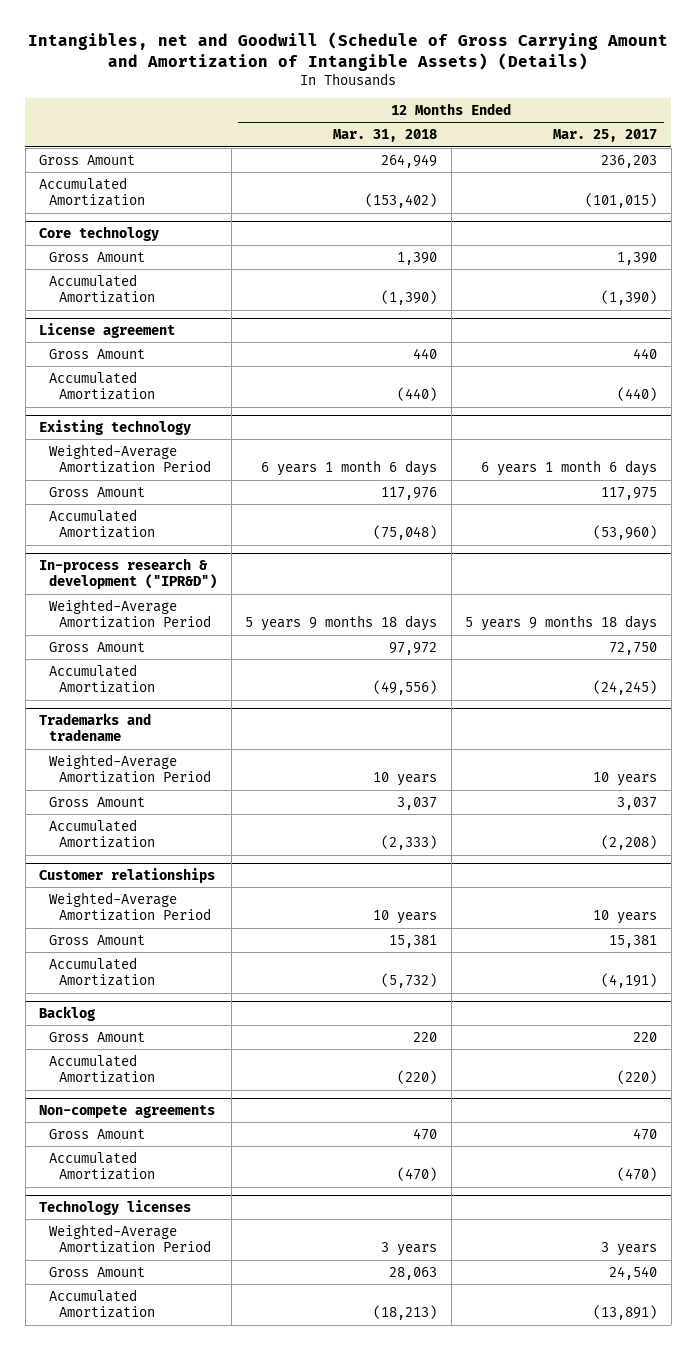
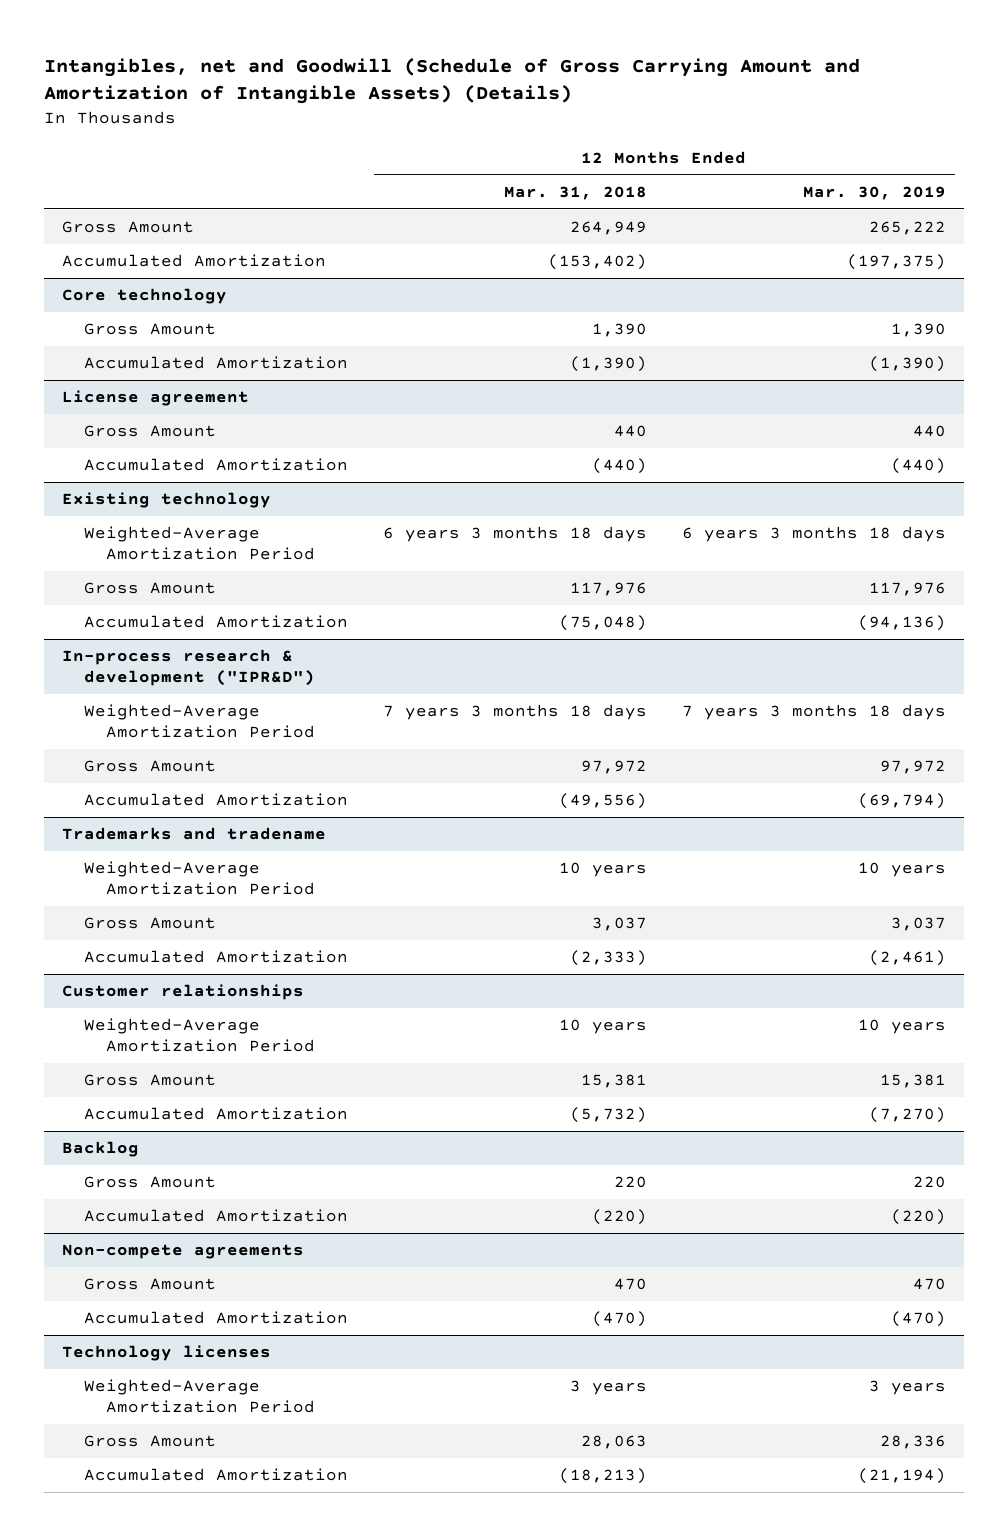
[553,129,658,143] Mar. 25, 2017 -> none
none -> [803,185,947,200] Mar. 30, 2019
[261,460,438,477] 6 years 1 month 6 days -> [382,526,647,543] 6 years 3 months 18 days
[245,615,438,632] 5 years 9 months 18 days -> [382,704,647,721] 7 years 3 months 18 days

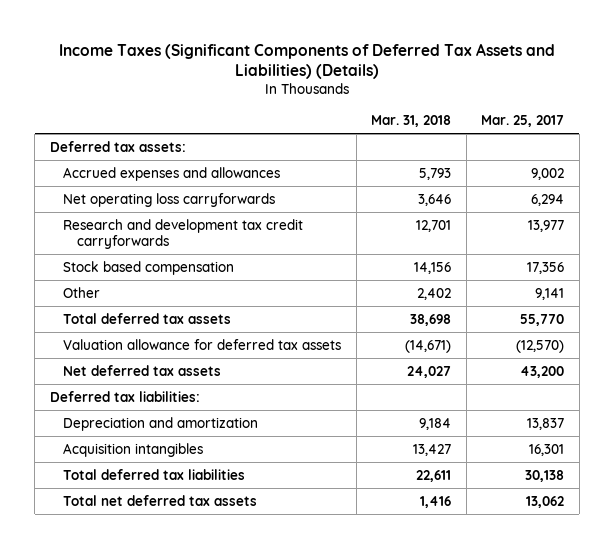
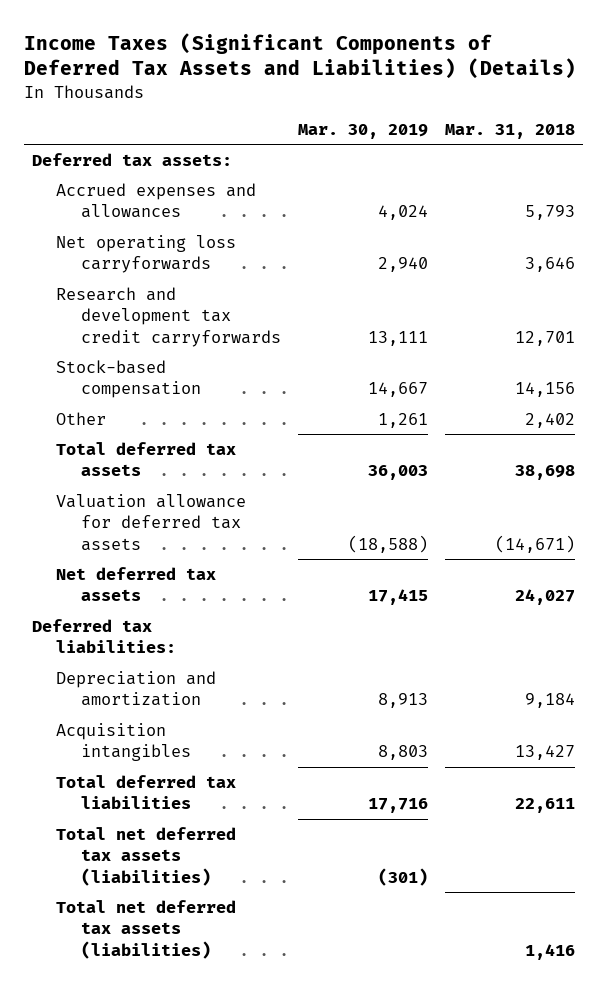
[481,115,565,128] Mar. 25, 2017 -> none
none -> [297,124,428,140] Mar. 30, 2019
[63,260,235,275] Stock based compensation -> [56,359,201,399] Stock-based compensation
none -> [56,826,237,886] Total net deferred tax assets (liabilities)
[63,494,258,506] Total net deferred tax assets -> [56,899,237,959] Total net deferred tax assets (liabilities)

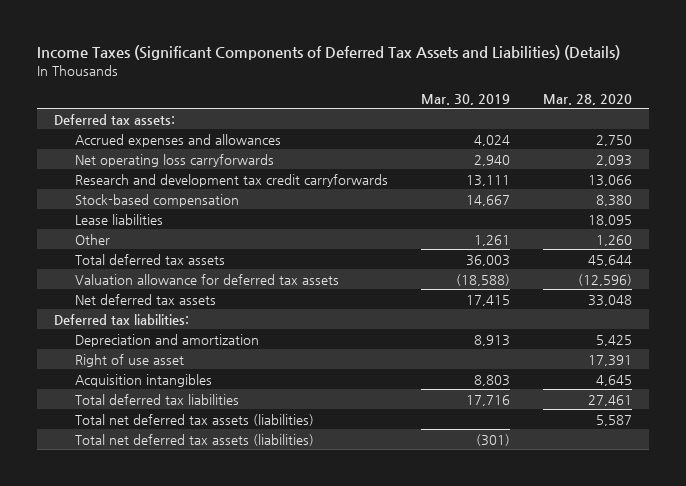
[444,124,575,140] Mar. 31, 2018 -> none
none -> [543,93,633,105] Mar. 28, 2020
none -> [74,213,163,225] Lease liabilities
none -> [74,353,184,367] Right of use asset
[56,826,237,886] Total net deferred tax assets (liabilities) -> [74,433,314,446] Total net deferred tax assets (liabilities)

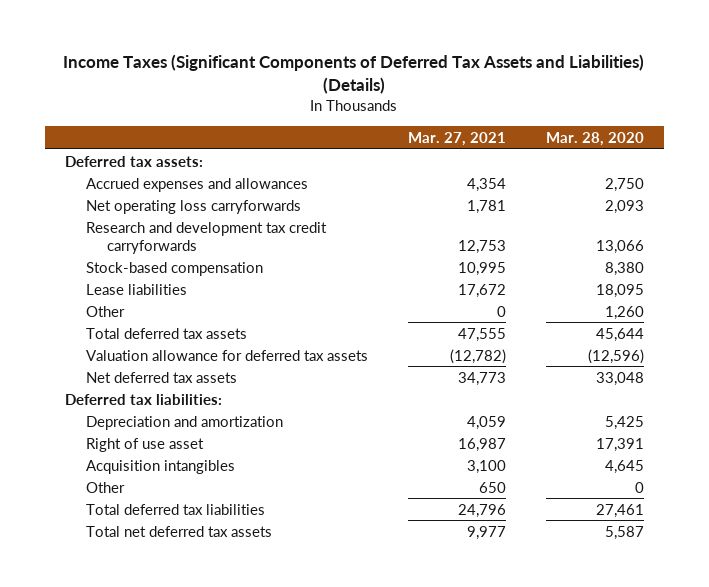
[420,93,510,105] Mar. 30, 2019 -> none
none -> [407,131,506,146] Mar. 27, 2021
none -> [86,481,126,493] Other
[74,433,314,446] Total net deferred tax assets (liabilities) -> none
[74,413,314,426] Total net deferred tax assets (liabilities) -> [86,525,273,537] Total net deferred tax assets

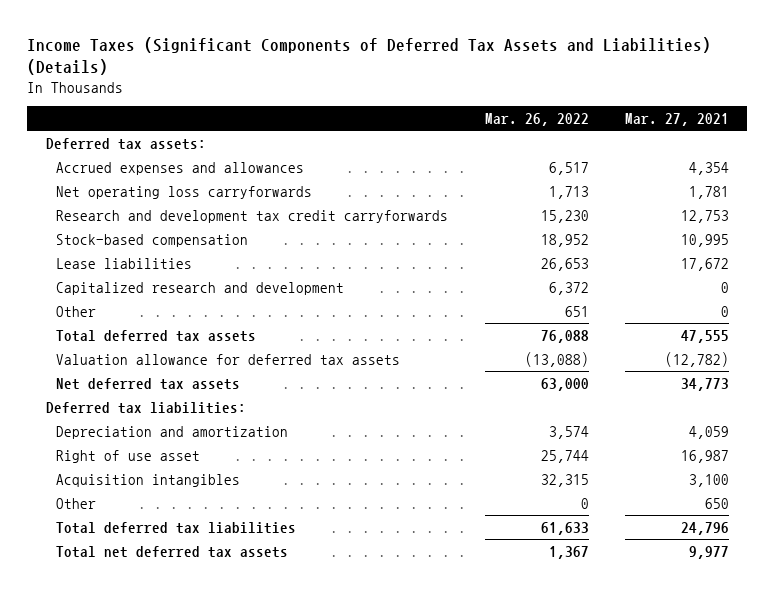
[545,131,644,146] Mar. 28, 2020 -> none
none -> [484,112,589,126] Mar. 26, 2022
none -> [56,281,345,295] Capitalized research and development

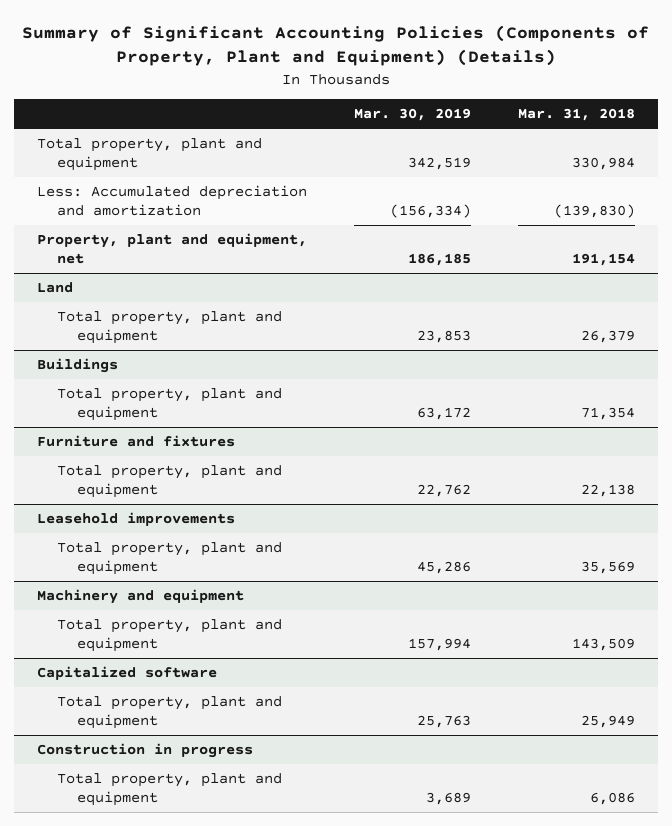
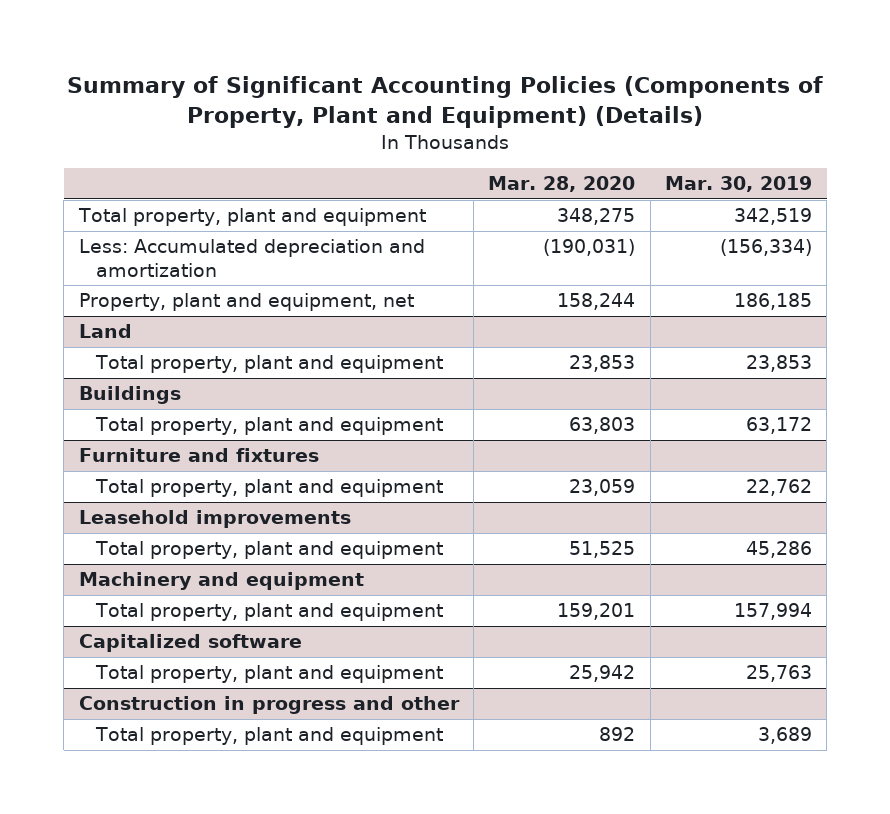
[517,108,635,122] Mar. 31, 2018 -> none
none -> [488,176,636,193] Mar. 28, 2020
[37,743,254,759] Construction in progress -> [78,696,460,715] Construction in progress and other

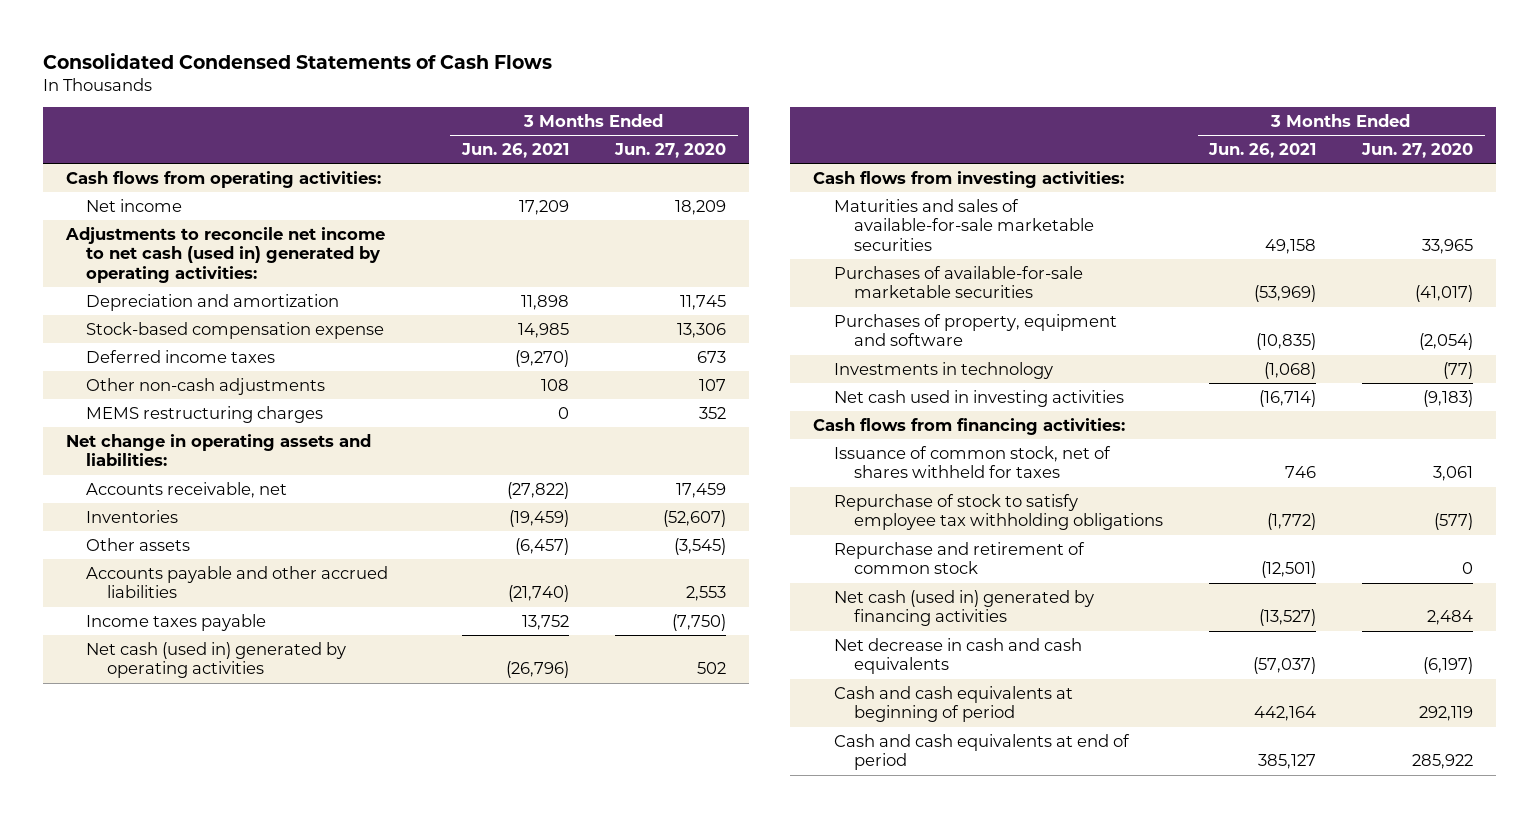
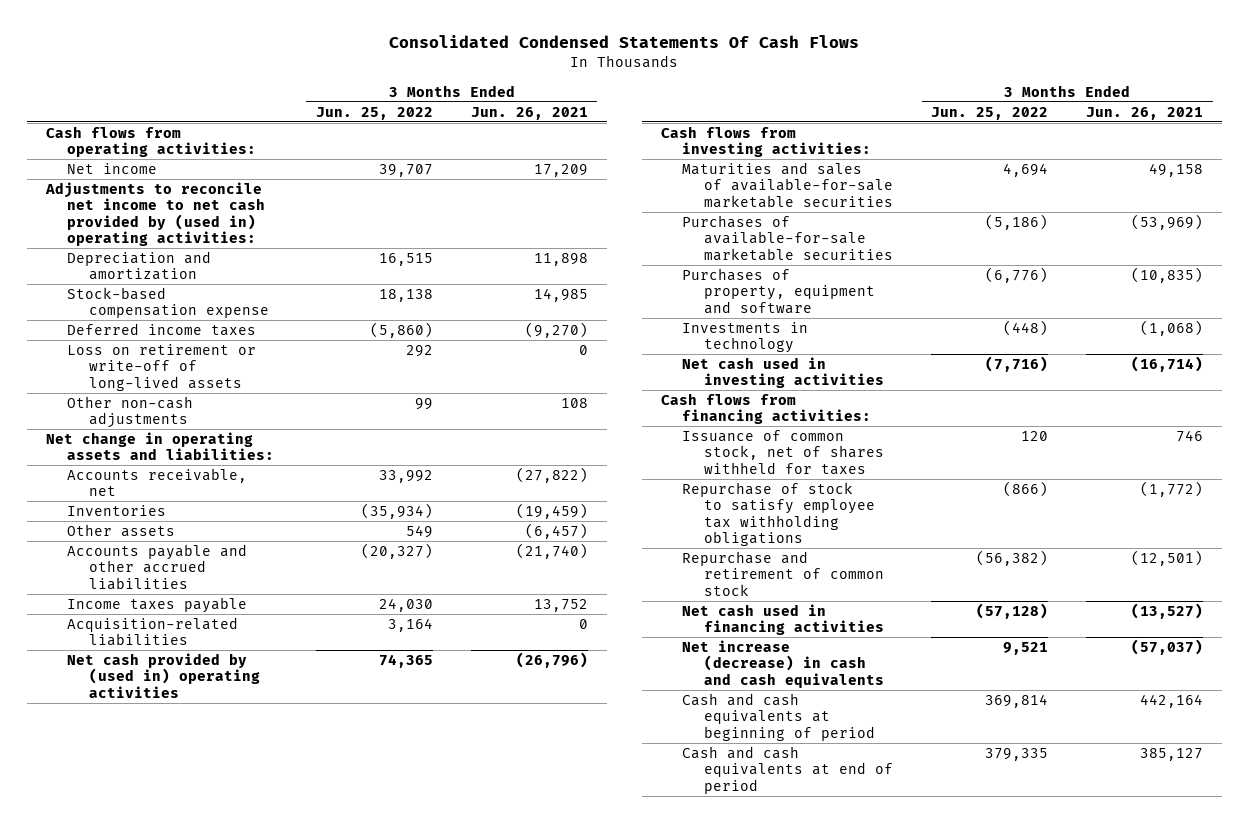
[42,52,552,69] Consolidated Condensed Statements of Cash Flows -> [389,35,860,49] Consolidated Condensed Statements Of Cash Flows
[613,143,726,159] Jun. 27, 2020 -> none
none -> [315,106,433,120] Jun. 25, 2022
[65,226,386,284] Adjustments to reconcile net income to net cash (used in) generated by operating activities: -> [44,182,266,246] Adjustments to reconcile net income to net cash provided by (used in) operating activities:
none -> [67,344,257,391] Loss on retirement or write-off of long-lived assets
[86,405,324,423] MEMS restructuring charges -> none
none -> [67,617,239,647] Acquisition-related liabilities
[86,641,347,679] Net cash (used in) generated by operating activities -> [67,653,260,698] Net cash provided by (used in) operating activities
[833,589,1094,627] Net cash (used in) generated by financing activities -> [682,604,884,636] Net cash used in financing activities
[833,637,1082,675] Net decrease in cash and cash equivalents -> [682,640,884,688] Net increase (decrease) in cash and cash equivalents

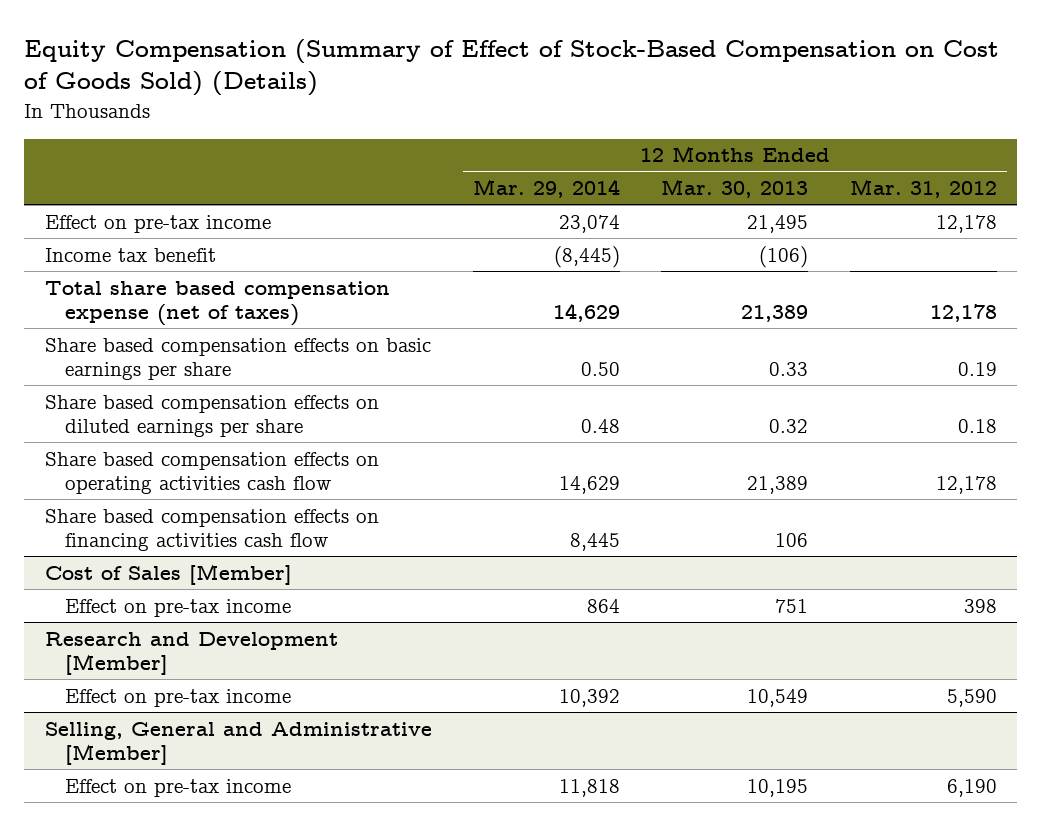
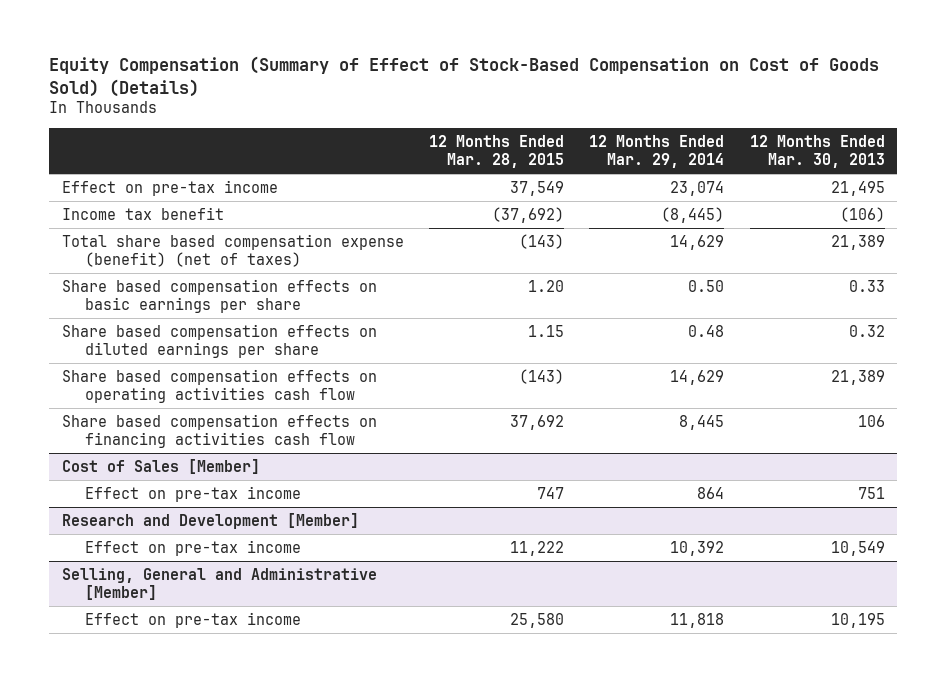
[849,179,997,199] Mar. 31, 2012 -> none
none -> [428,134,564,169] 12 Months Ended Mar. 28, 2015
[44,280,390,326] Total share based compensation expense (net of taxes) -> [61,233,404,268] Total share based compensation expense (benefit) (net of taxes)

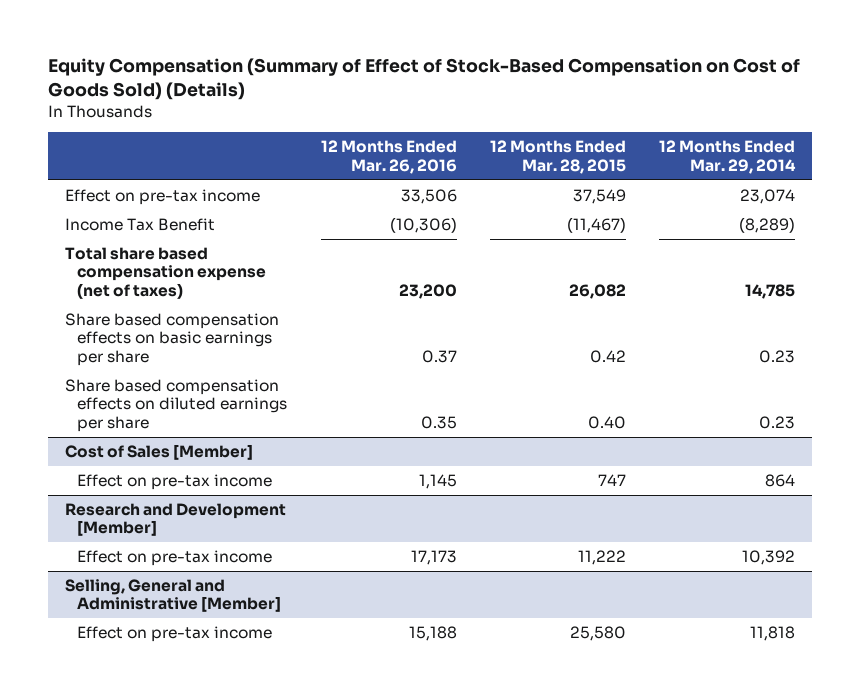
[749,134,885,169] 12 Months Ended Mar. 30, 2013 -> none
none -> [320,140,457,174] 12 Months Ended Mar. 26, 2016
[61,368,377,404] Share based compensation effects on operating activities cash flow -> none
[61,413,377,449] Share based compensation effects on financing activities cash flow -> none
[61,206,224,220] Income tax benefit -> [64,218,215,232] Income Tax Benefit
[491,206,564,223] (37,692) -> [567,217,627,234] (11,467)
[661,206,725,223] (8,445) -> [739,217,796,234] (8,289)
[61,233,404,268] Total share based compensation expense (benefit) (net of taxes) -> [64,247,267,299] Total share based compensation expense (net of taxes)
[518,233,564,249] (143) -> [569,283,627,299] 26,082
[670,234,725,250] 14,629 -> [745,283,796,299] 14,785
[527,279,564,292] 1.20 -> [590,349,627,363] 0.42
[688,279,725,292] 0.50 -> [759,349,796,363] 0.23
[527,324,564,337] 1.15 -> [588,415,627,429] 0.40
[688,324,725,337] 0.48 -> [759,415,796,429] 0.23

